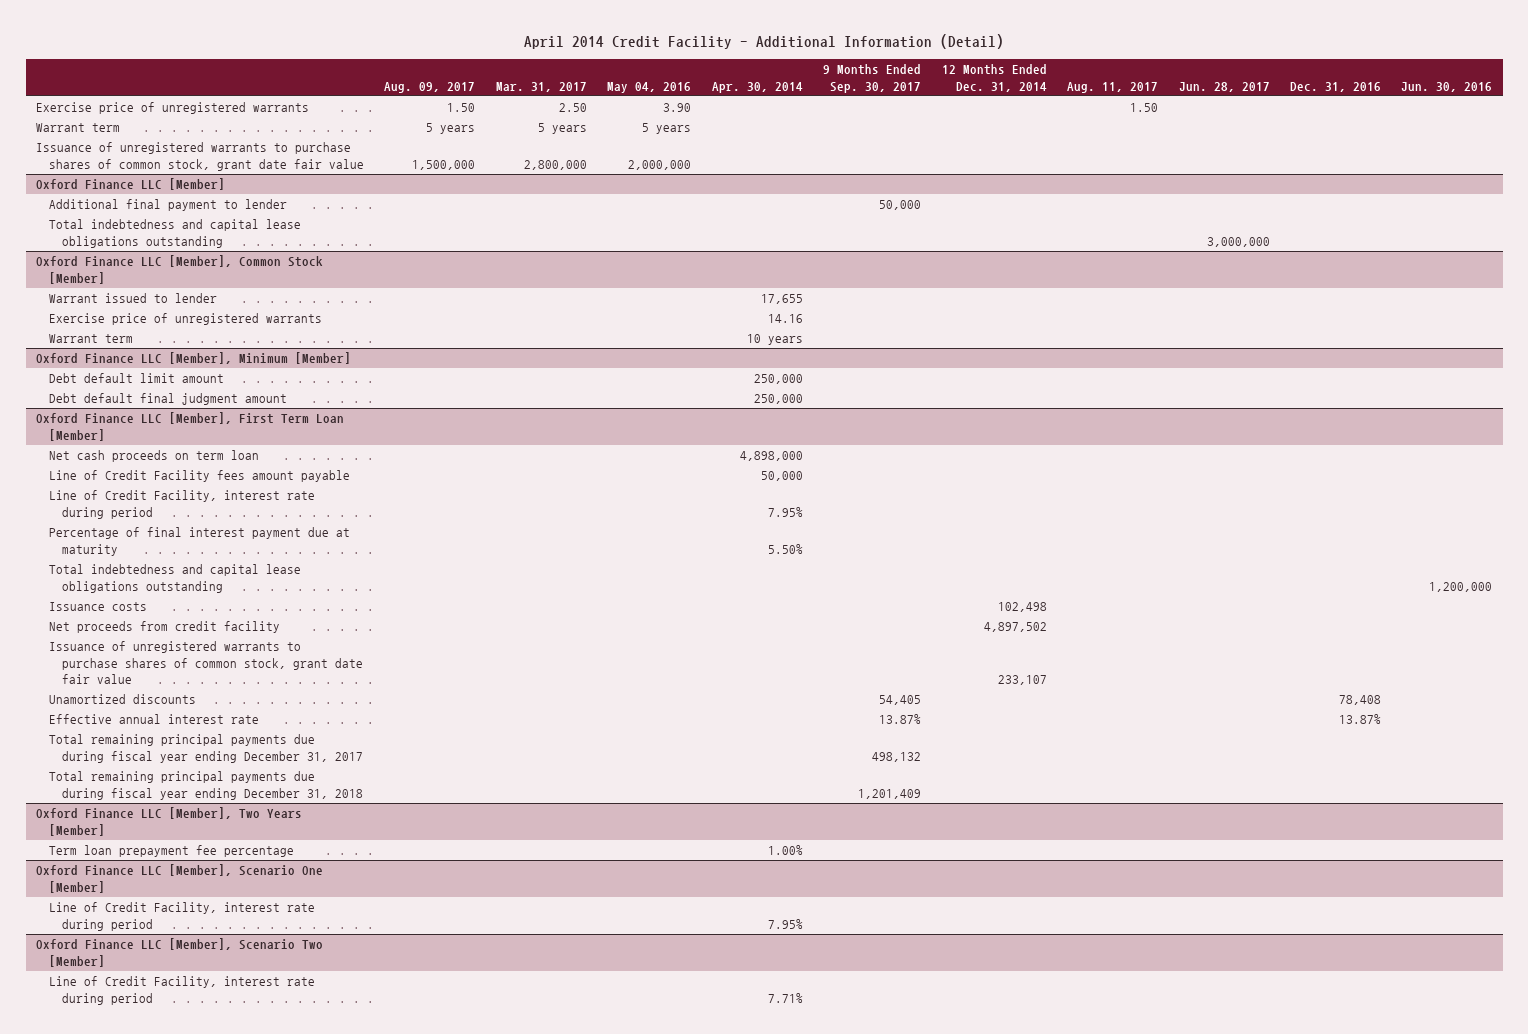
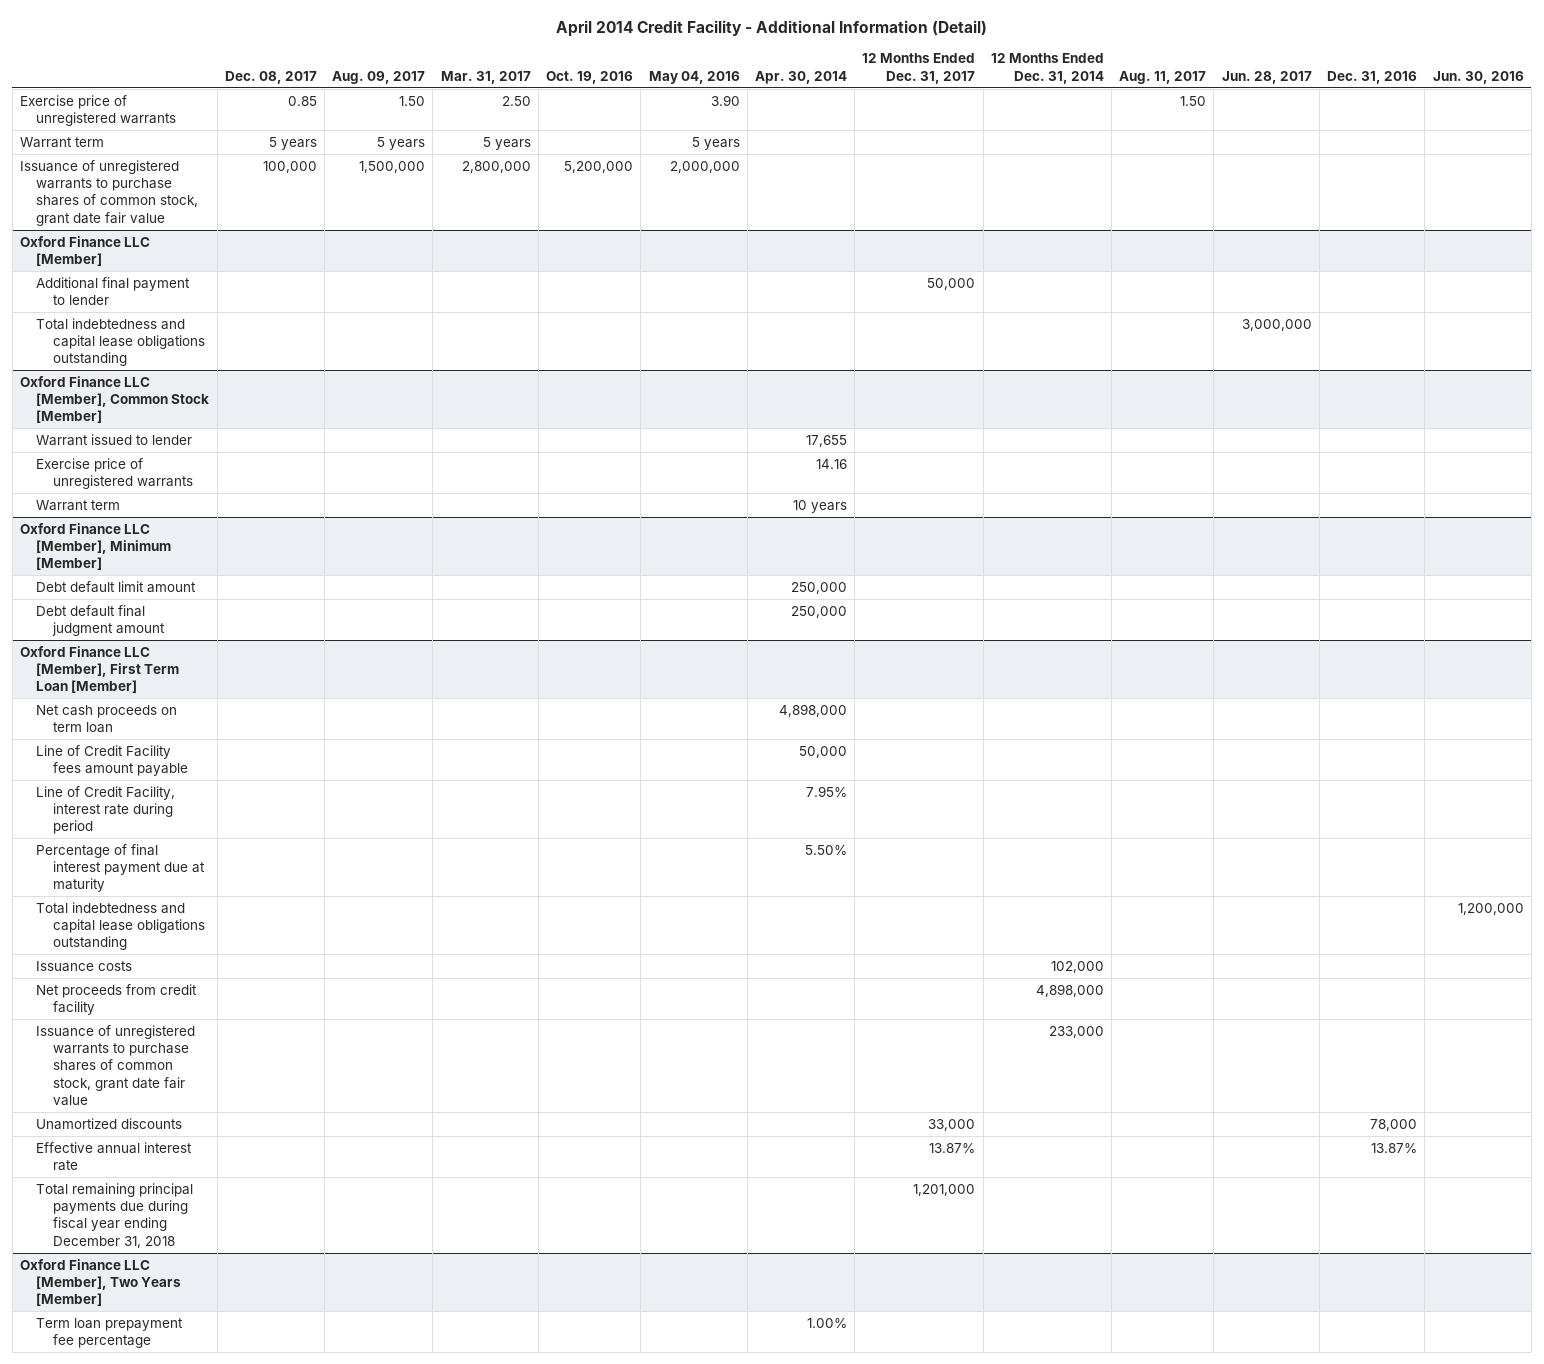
[823,64,922,93] 9 Months Ended Sep. 30, 2017 -> none
none -> [224,70,317,84] Dec. 08, 2017
none -> [546,70,634,84] Oct. 19, 2016
none -> [862,53,976,84] 12 Months Ended Dec. 31, 2017
[997,602,1047,613] 102,498 -> [1050,960,1104,973] 102,000
[983,622,1047,633] 4,897,502 -> [1035,983,1104,997] 4,898,000
[997,674,1047,685] 233,107 -> [1048,1025,1104,1038] 233,000
[1339,695,1382,706] 78,408 -> [1370,1118,1418,1131] 78,000
[49,734,364,763] Total remaining principal payments due during fiscal year ending December 31, 2017 -> none
[36,864,324,893] Oxford Finance LLC [Member], Scenario One [Member] -> none
[49,902,316,931] Line of Credit Facility, interest rate during period -> none
[36,938,324,967] Oxford Finance LLC [Member], Scenario Two [Member] -> none
[49,976,316,1005] Line of Credit Facility, interest rate during period -> none

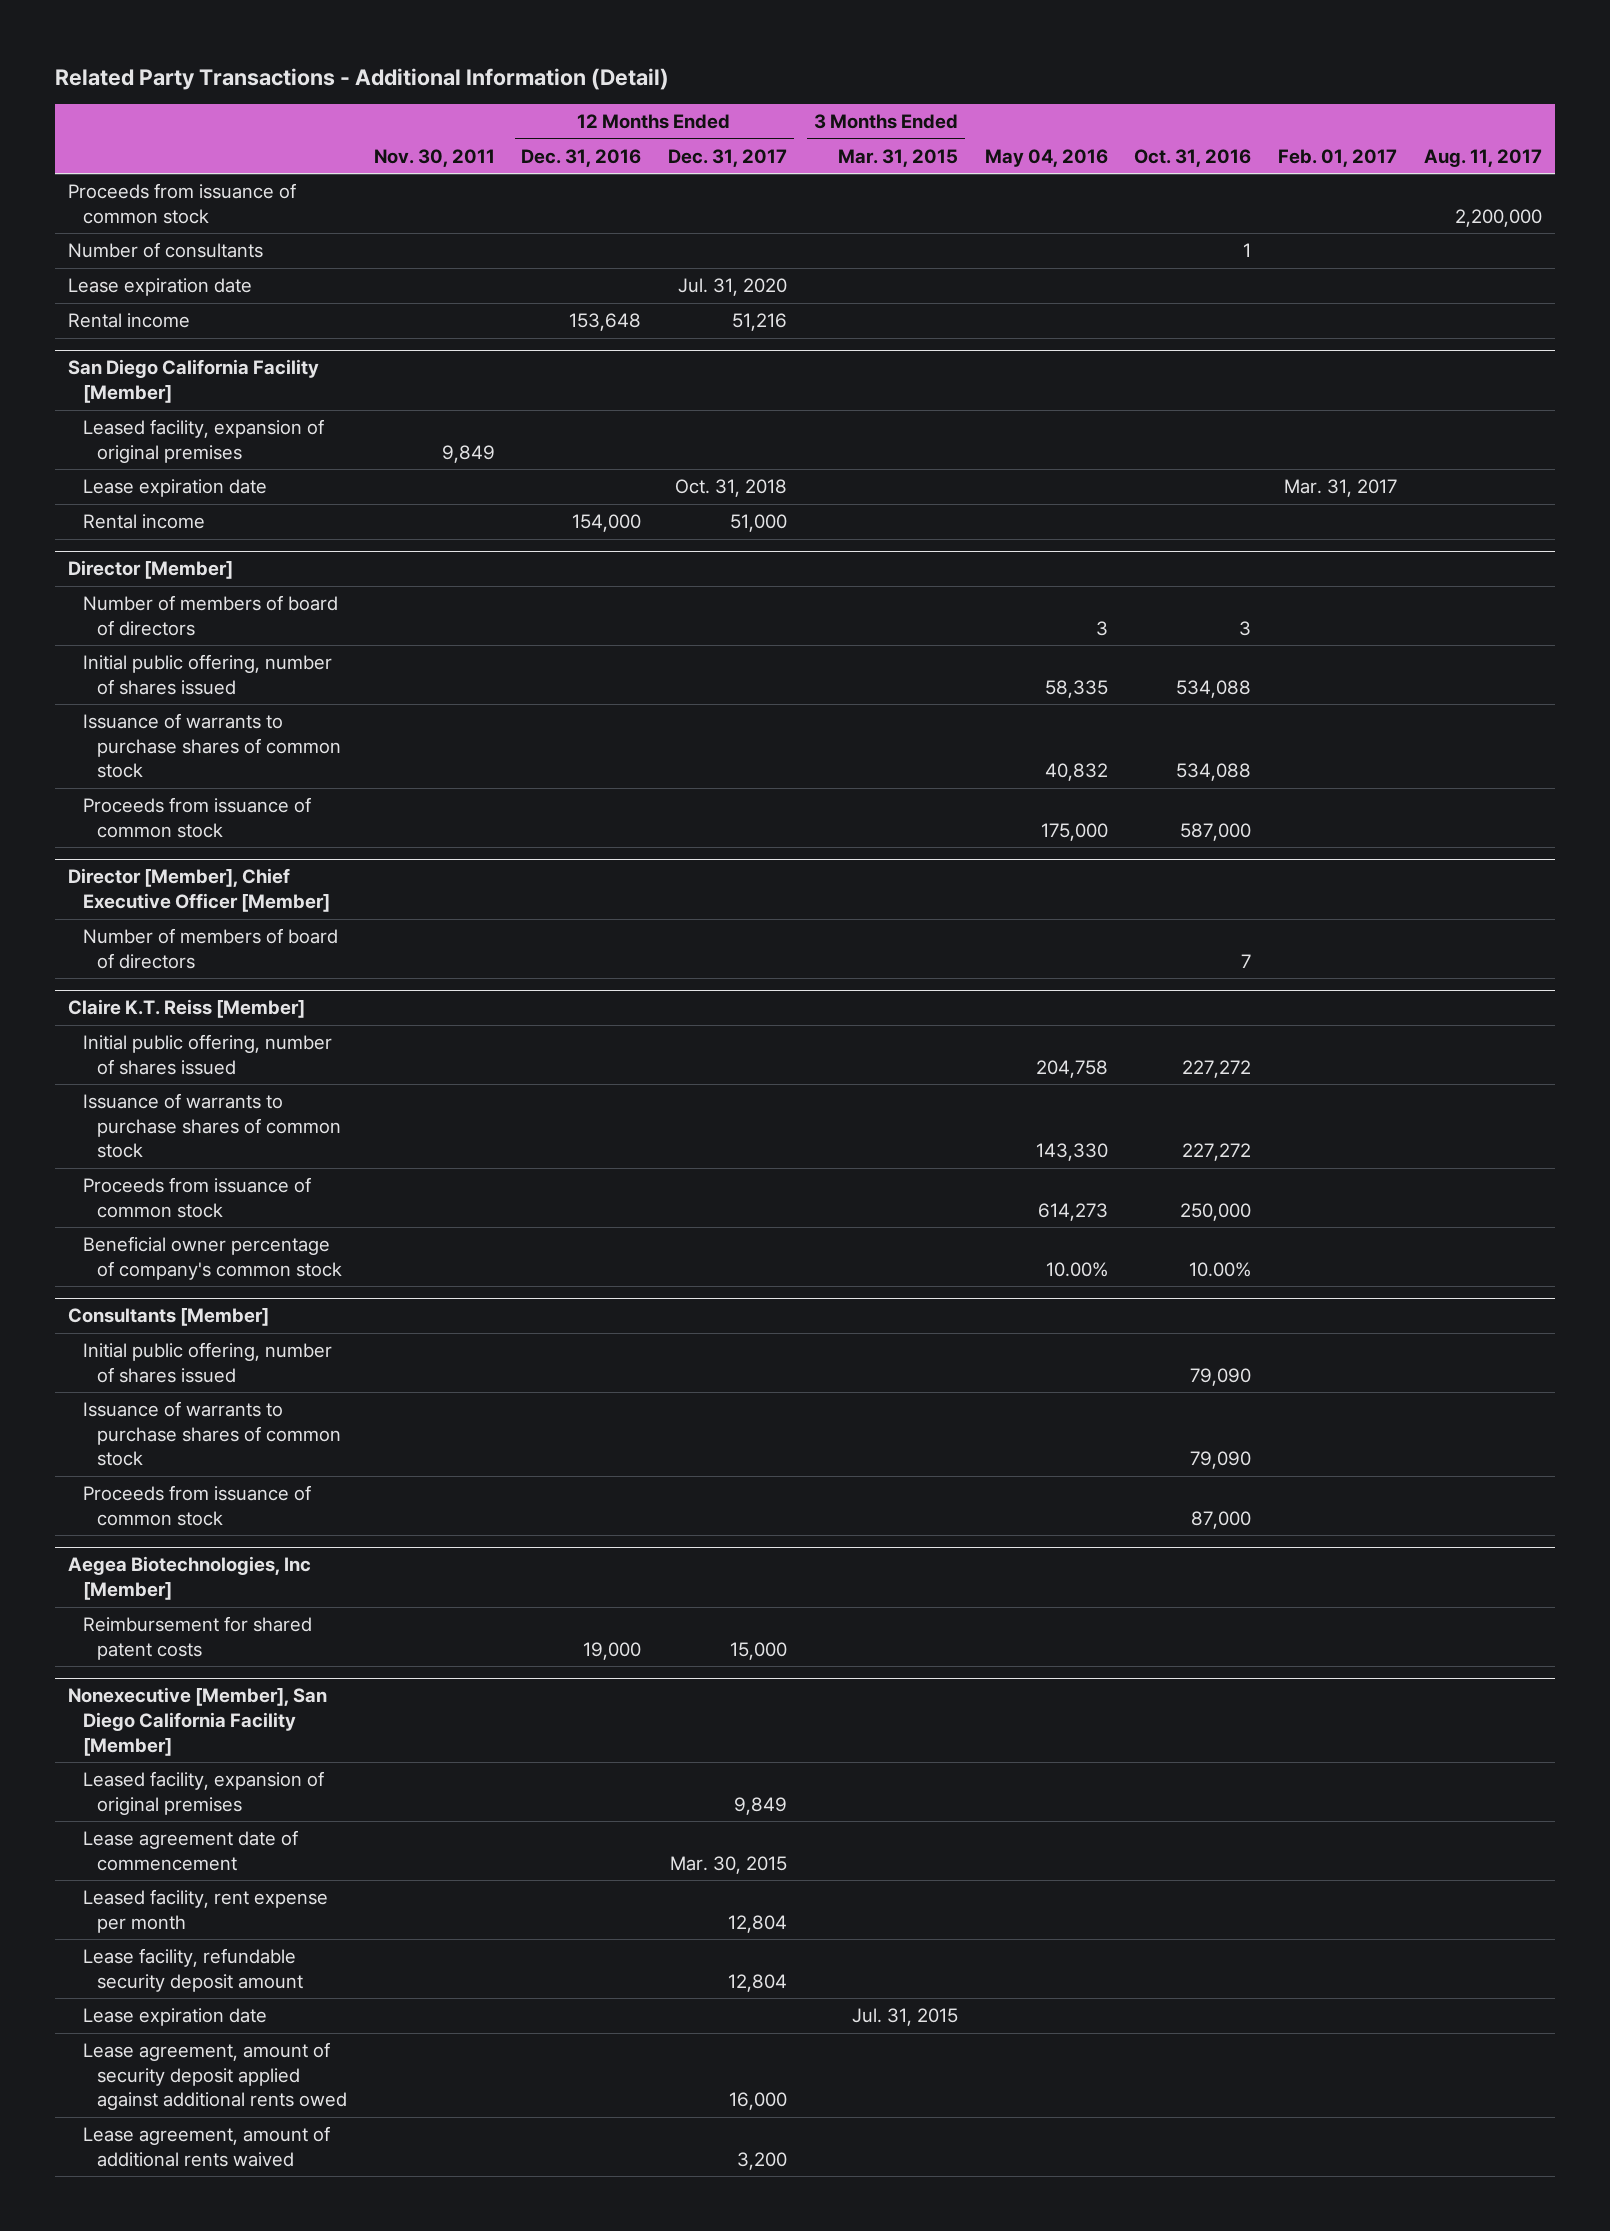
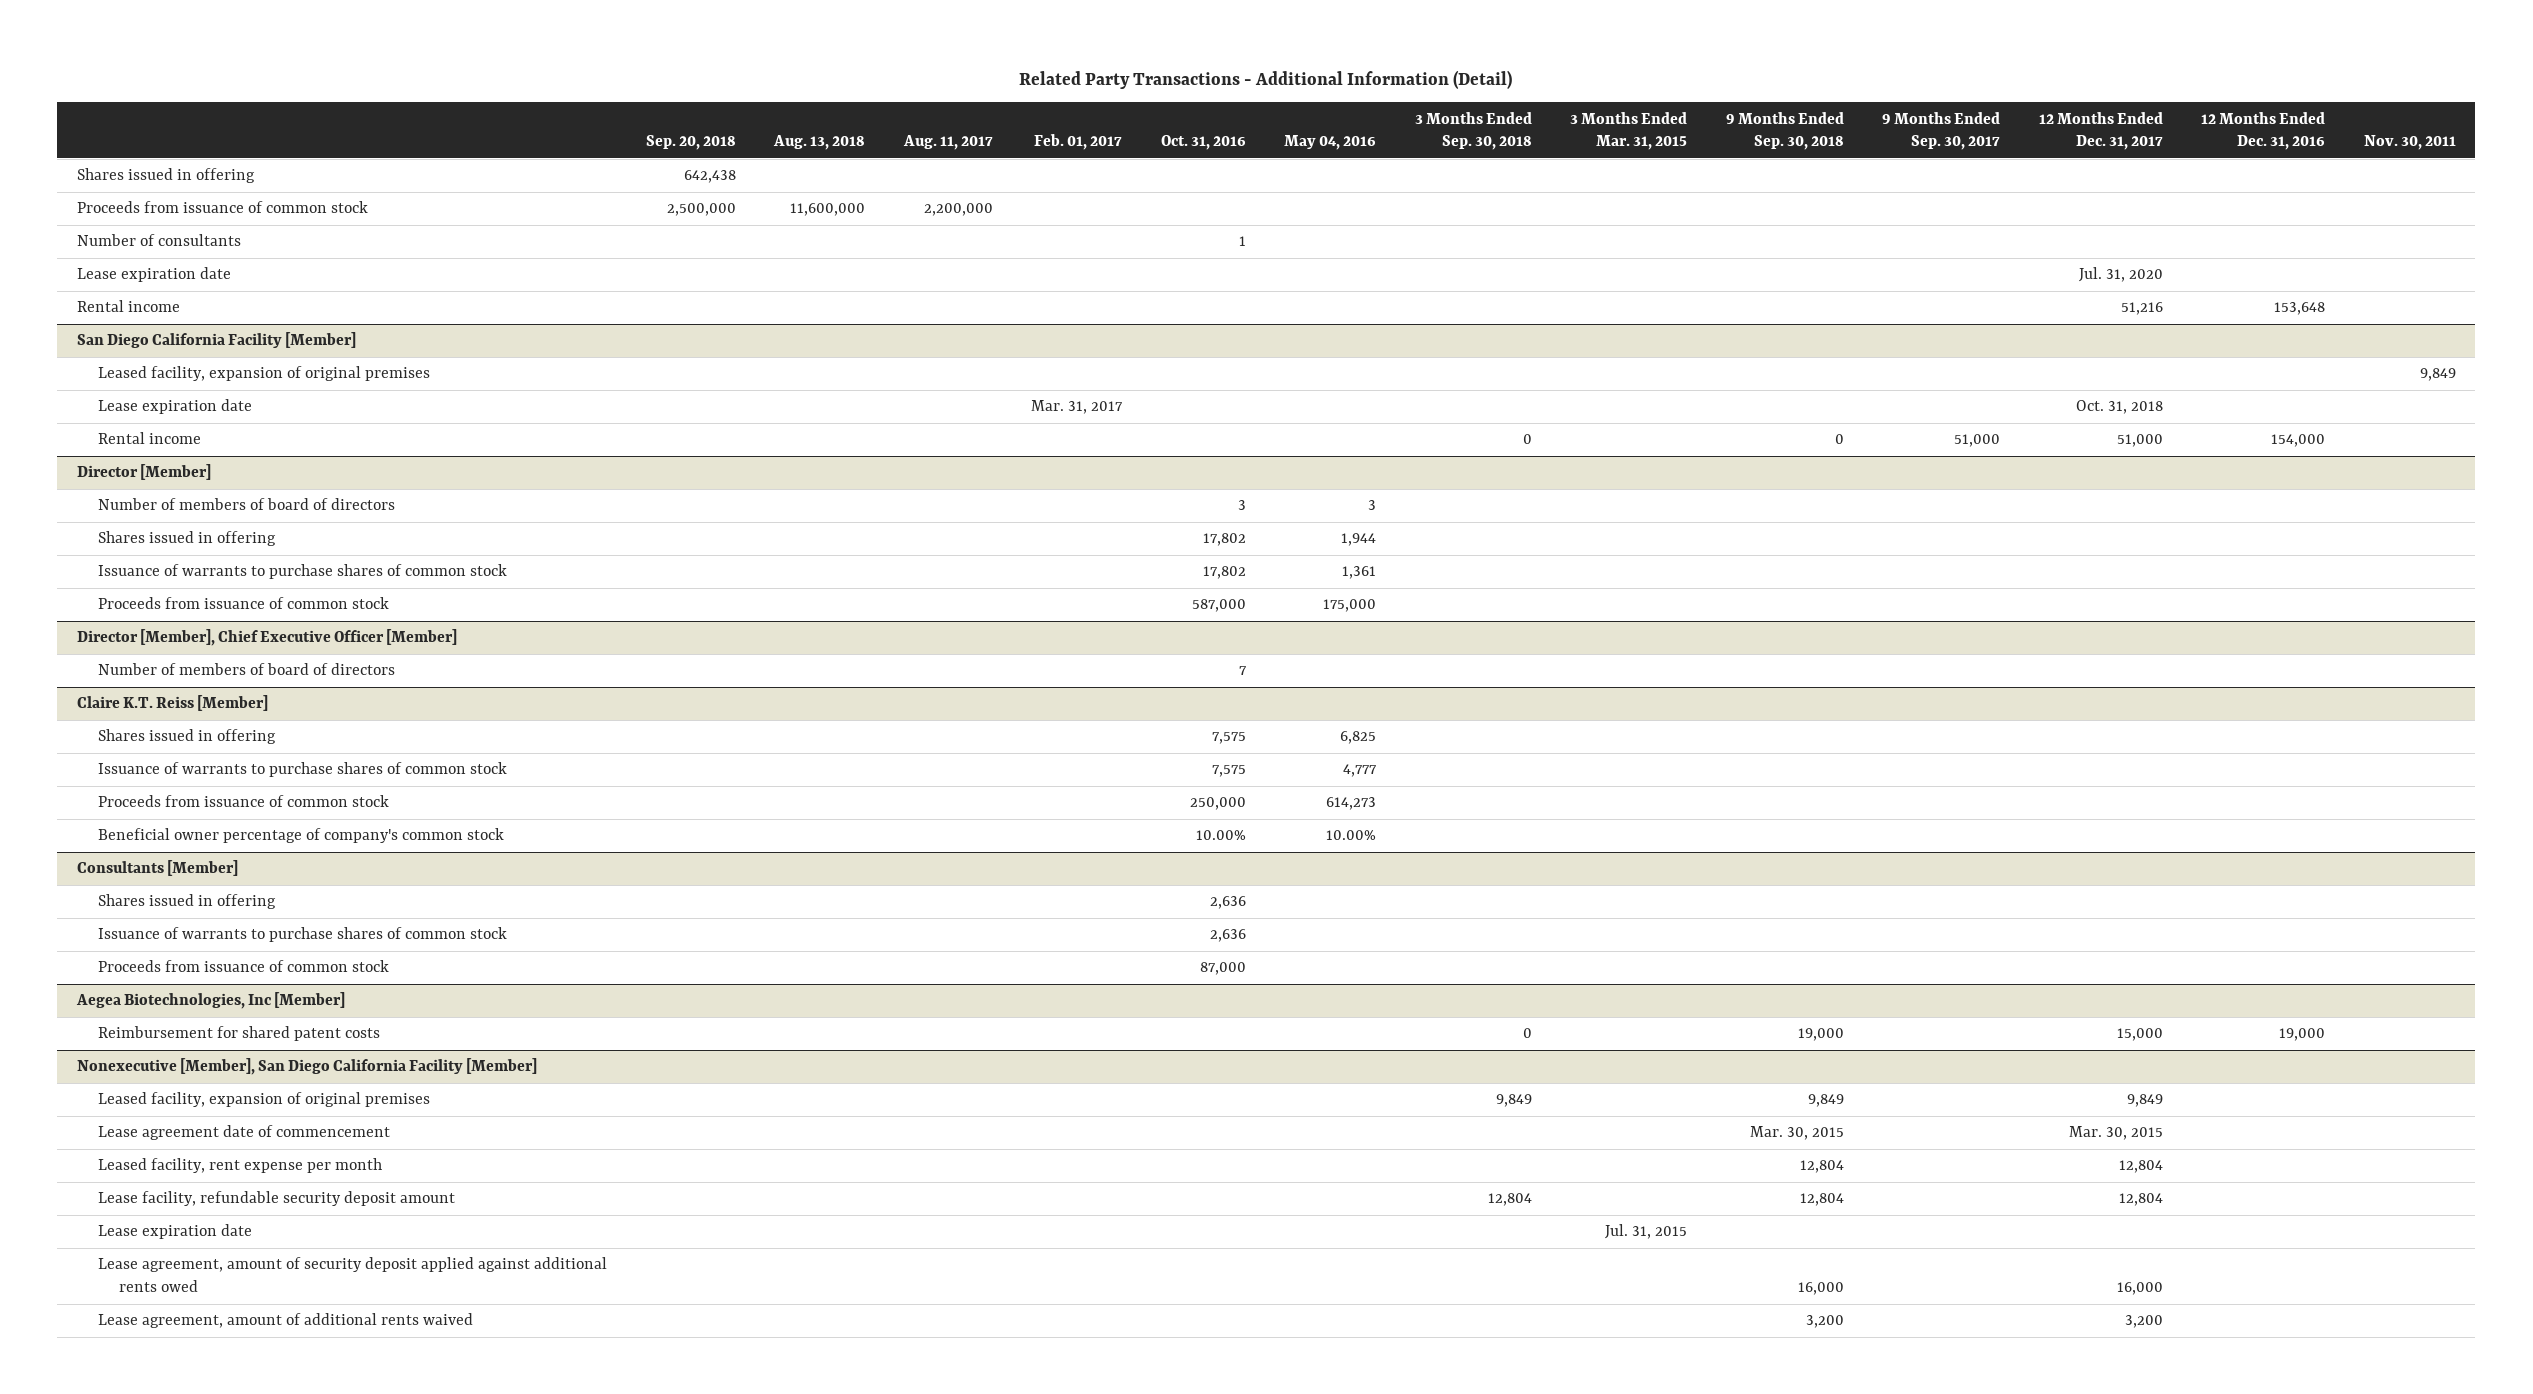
none -> [645,135,736,151] Sep. 20, 2018
none -> [773,135,866,151] Aug. 13, 2018
none -> [1414,111,1532,151] 3 Months Ended Sep. 30, 2018
none -> [1725,111,1844,151] 9 Months Ended Sep. 30, 2018
none -> [1882,111,2001,151] 9 Months Ended Sep. 30, 2017
none -> [76,168,255,184] Shares issued in offering
[82,654,332,695] Initial public offering, number of shares issued -> [98,531,277,547] Shares issued in offering
[1044,679,1108,698] 58,335 -> [1341,533,1377,547] 1,944
[1176,679,1252,698] 534,088 -> [1202,533,1246,547] 17,802
[1044,763,1108,782] 40,832 -> [1342,566,1377,580] 1,361
[1176,763,1252,782] 534,088 -> [1202,566,1246,580] 17,802
[82,1034,332,1075] Initial public offering, number of shares issued -> [98,729,277,745] Shares issued in offering
[1035,1059,1108,1078] 204,758 -> [1340,731,1377,745] 6,825
[1182,1059,1252,1078] 227,272 -> [1211,732,1246,745] 7,575
[1035,1143,1108,1162] 143,330 -> [1343,764,1378,778] 4,777
[1182,1143,1252,1162] 227,272 -> [1211,765,1246,778] 7,575
[82,1342,332,1383] Initial public offering, number of shares issued -> [98,894,277,910] Shares issued in offering
[1190,1367,1252,1386] 79,090 -> [1209,896,1246,910] 2,636
[1190,1451,1252,1470] 79,090 -> [1209,929,1246,943] 2,636

